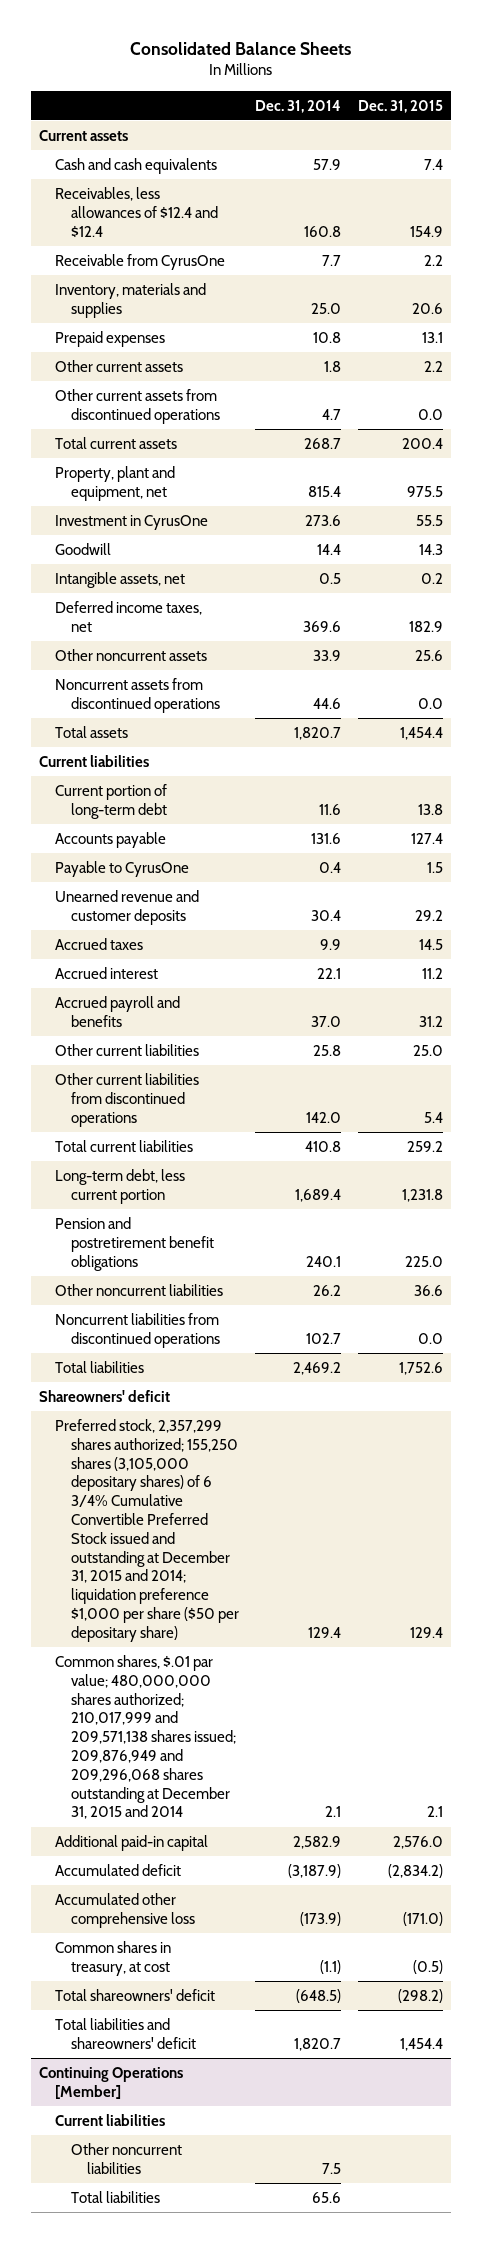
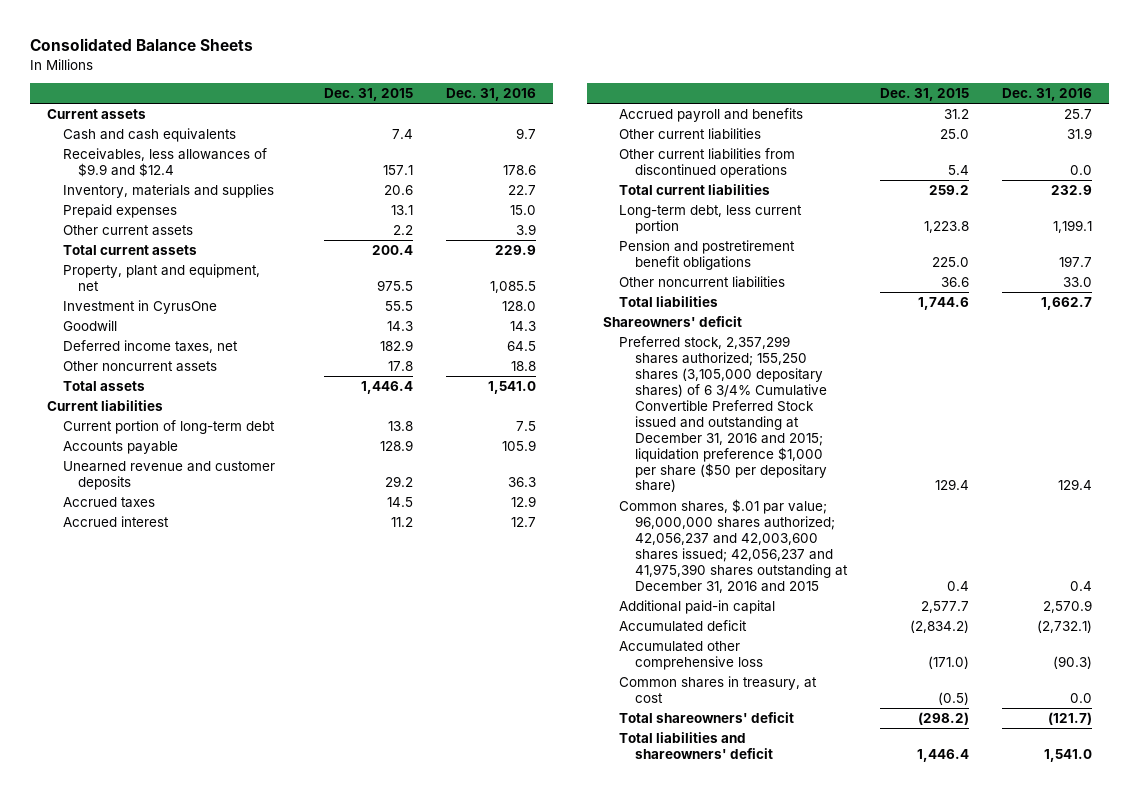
[255,99,342,113] Dec. 31, 2014 -> none
none -> [446,88,537,102] Dec. 31, 2016
[55,254,226,271] Receivable from CyrusOne -> none
[55,187,219,238] Receivables, less allowances of $12.4 and $12.4 -> [62,148,267,177] Receivables, less allowances of $9.9 and $12.4
[409,225,443,237] 154.9 -> [382,164,413,175] 157.1
[55,389,221,424] Other current assets from discontinued operations -> none
[55,572,186,589] Intangible assets, net -> none
[55,678,221,713] Noncurrent assets from discontinued operations -> none
[414,650,443,662] 25.6 -> [387,361,413,372] 17.8
[399,727,443,741] 1,454.4 -> [360,381,413,395] 1,446.4
[55,861,190,878] Payable to CyrusOne -> none
[410,833,443,845] 127.4 -> [379,440,413,452] 128.9
[401,1188,443,1202] 1,231.8 -> [924,220,970,233] 1,223.8
[55,1313,221,1348] Noncurrent liabilities from discontinued operations -> none
[398,1362,443,1376] 1,752.6 -> [918,297,970,311] 1,744.6
[55,1419,240,1642] Preferred stock, 2,357,299 shares authorized; 155,250 shares (3,105,000 depositary shares) of 6 3/4% Cumulative Convertible Preferred Stock issued and outstanding at December 31, 2015 and 2014; liquidation preference $1,000 per share ($50 per depositary share) -> [619,336,827,493] Preferred stock, 2,357,299 shares authorized; 155,250 shares (3,105,000 depositary shares) of 6 3/4% Cumulative Convertible Preferred Stock issued and outstanding at December 31, 2016 and 2015; liquidation preference $1,000 per share ($50 per depositary share)
[55,1655,237,1820] Common shares, $.01 par value; 480,000,000 shares authorized; 210,017,999 and 209,571,138 shares issued; 209,876,949 and 209,296,068 shares outstanding at December 31, 2015 and 2014 -> [619,499,848,593] Common shares, $.01 par value; 96,000,000 shares authorized; 42,056,237 and 42,003,600 shares issued; 42,056,237 and 41,975,390 shares outstanding at December 31, 2016 and 2015
[426,1806,443,1818] 2.1 -> [947,580,970,591] 0.4
[392,1836,443,1850] 2,576.0 -> [921,601,970,614] 2,577.7
[39,2067,184,2099] Continuing Operations [Member] -> none
[55,2114,166,2127] Current liabilities -> none
[71,2143,183,2174] Other noncurrent liabilities -> none
[71,2191,161,2204] Total liabilities -> none
[399,2037,443,2051] 1,454.4 -> [917,748,970,762] 1,446.4

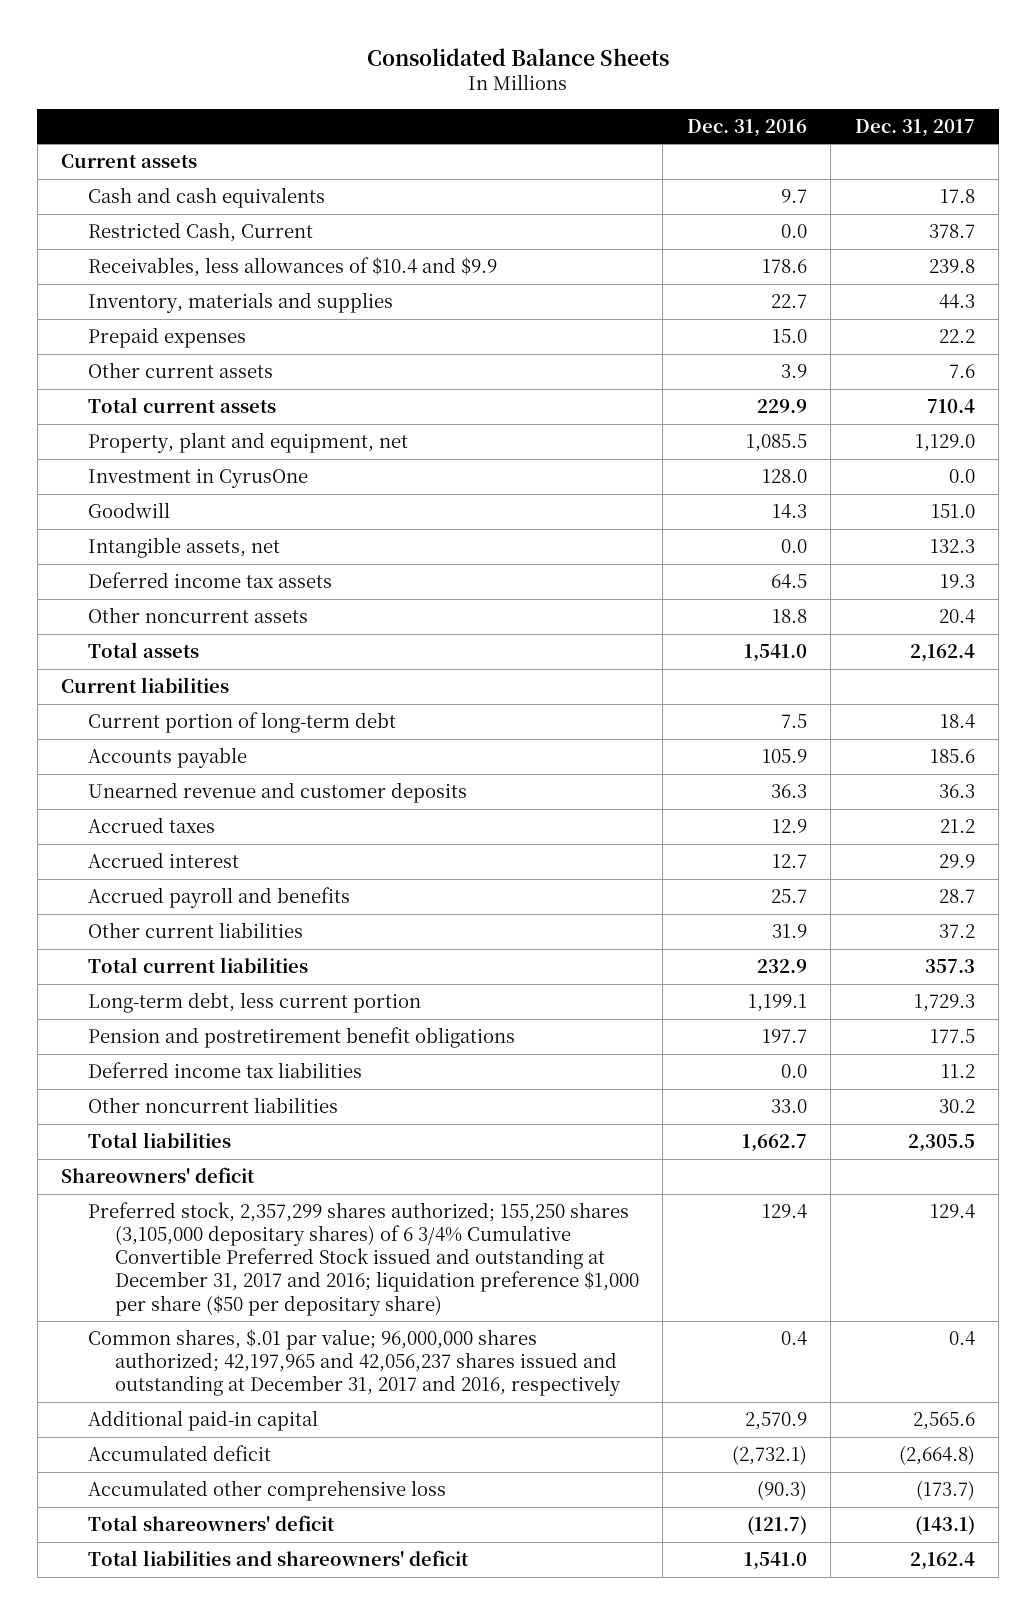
[323,88,413,102] Dec. 31, 2015 -> none
none -> [854,118,975,137] Dec. 31, 2017
none -> [88,222,314,243] Restricted Cash, Current
[62,148,267,177] Receivables, less allowances of $9.9 and $12.4 -> [88,257,498,278] Receivables, less allowances of $10.4 and $9.9
none -> [88,537,281,559] Intangible assets, net
[62,340,238,354] Deferred income taxes, net -> [88,572,333,589] Deferred income tax assets
[619,148,796,178] Other current liabilities from discontinued operations -> none
none -> [88,1062,363,1079] Deferred income tax liabilities
[619,336,827,493] Preferred stock, 2,357,299 shares authorized; 155,250 shares (3,105,000 depositary shares) of 6 3/4% Cumulative Convertible Preferred Stock issued and outstanding at December 31, 2016 and 2015; liquidation preference $1,000 per share ($50 per depositary share) -> [88,1202,639,1316] Preferred stock, 2,357,299 shares authorized; 155,250 shares (3,105,000 depositary shares) of 6 3/4% Cumulative Convertible Preferred Stock issued and outstanding at December 31, 2017 and 2016; liquidation preference $1,000 per share ($50 per depositary share)
[619,499,848,593] Common shares, $.01 par value; 96,000,000 shares authorized; 42,056,237 and 42,003,600 shares issued; 42,056,237 and 41,975,390 shares outstanding at December 31, 2016 and 2015 -> [88,1329,621,1397] Common shares, $.01 par value; 96,000,000 shares authorized; 42,197,965 and 42,056,237 shares issued and outstanding at December 31, 2017 and 2016, respectively
[619,676,818,703] Common shares in treasury, at cost -> none

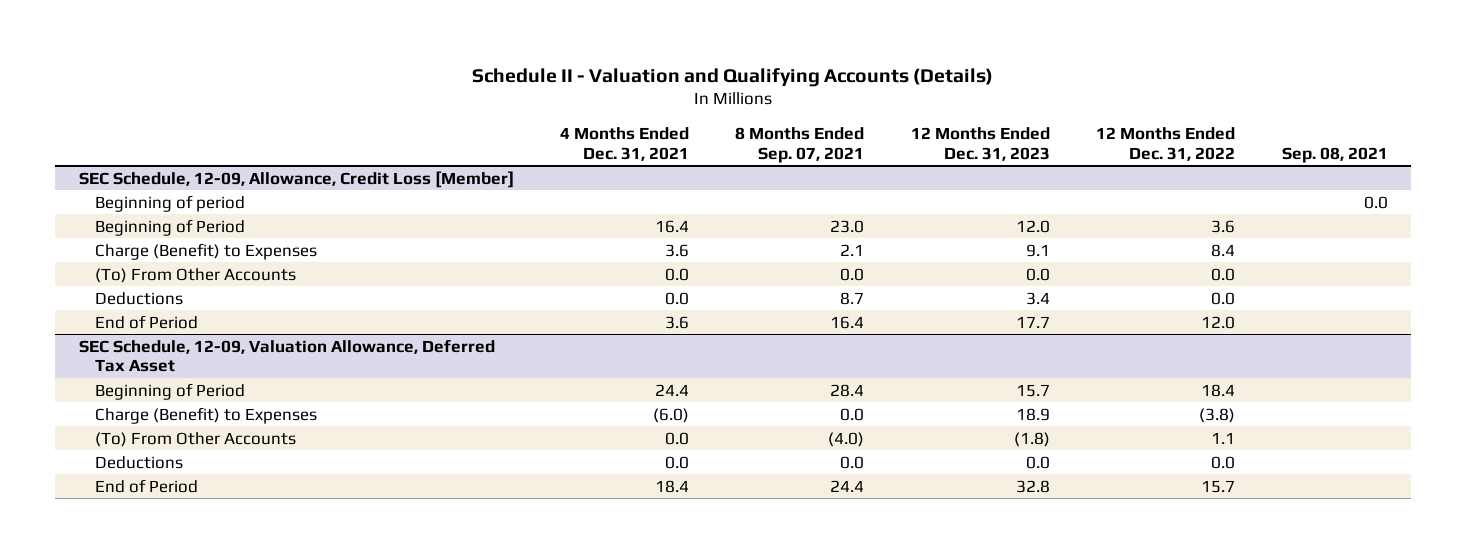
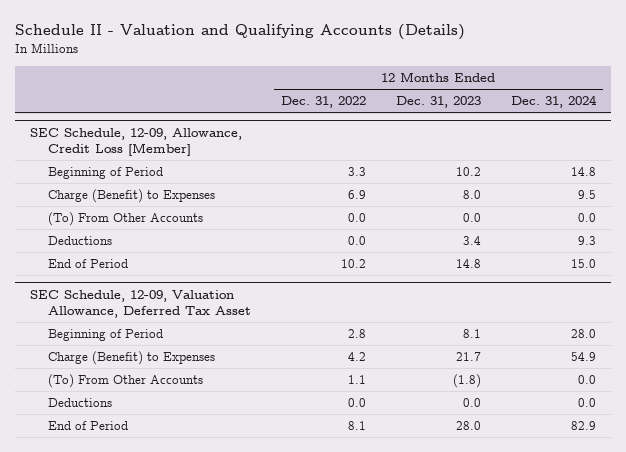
[560,126,690,161] 4 Months Ended Dec. 31, 2021 -> none
[735,126,865,163] 8 Months Ended Sep. 07, 2021 -> none
[1281,146,1388,163] Sep. 08, 2021 -> none
none -> [510,95,597,109] Dec. 31, 2024
[95,194,246,212] Beginning of period -> none
[1015,219,1050,233] 12.0 -> [455,167,481,177] 10.2
[1211,219,1236,233] 3.6 -> [348,167,367,177] 3.3
[1025,243,1050,257] 9.1 -> [462,190,481,200] 8.0
[1211,243,1236,257] 8.4 -> [348,190,367,200] 6.9
[1015,315,1050,328] 17.7 -> [455,259,481,269] 14.8
[1201,315,1236,329] 12.0 -> [341,259,367,269] 10.2
[1015,383,1050,397] 15.7 -> [462,329,481,339] 8.1
[1201,383,1236,397] 18.4 -> [348,329,367,339] 2.8
[1015,407,1050,421] 18.9 -> [455,352,481,362] 21.7
[1199,407,1236,423] (3.8) -> [348,352,367,362] 4.2
[1015,479,1050,493] 32.8 -> [455,421,481,431] 28.0
[1201,479,1236,493] 15.7 -> [348,421,367,431] 8.1

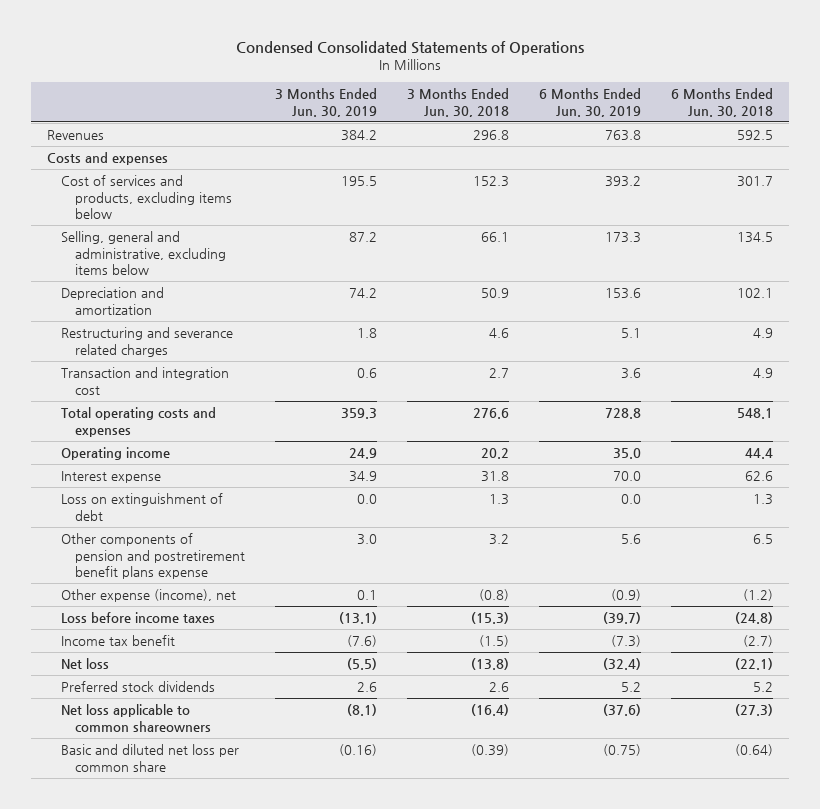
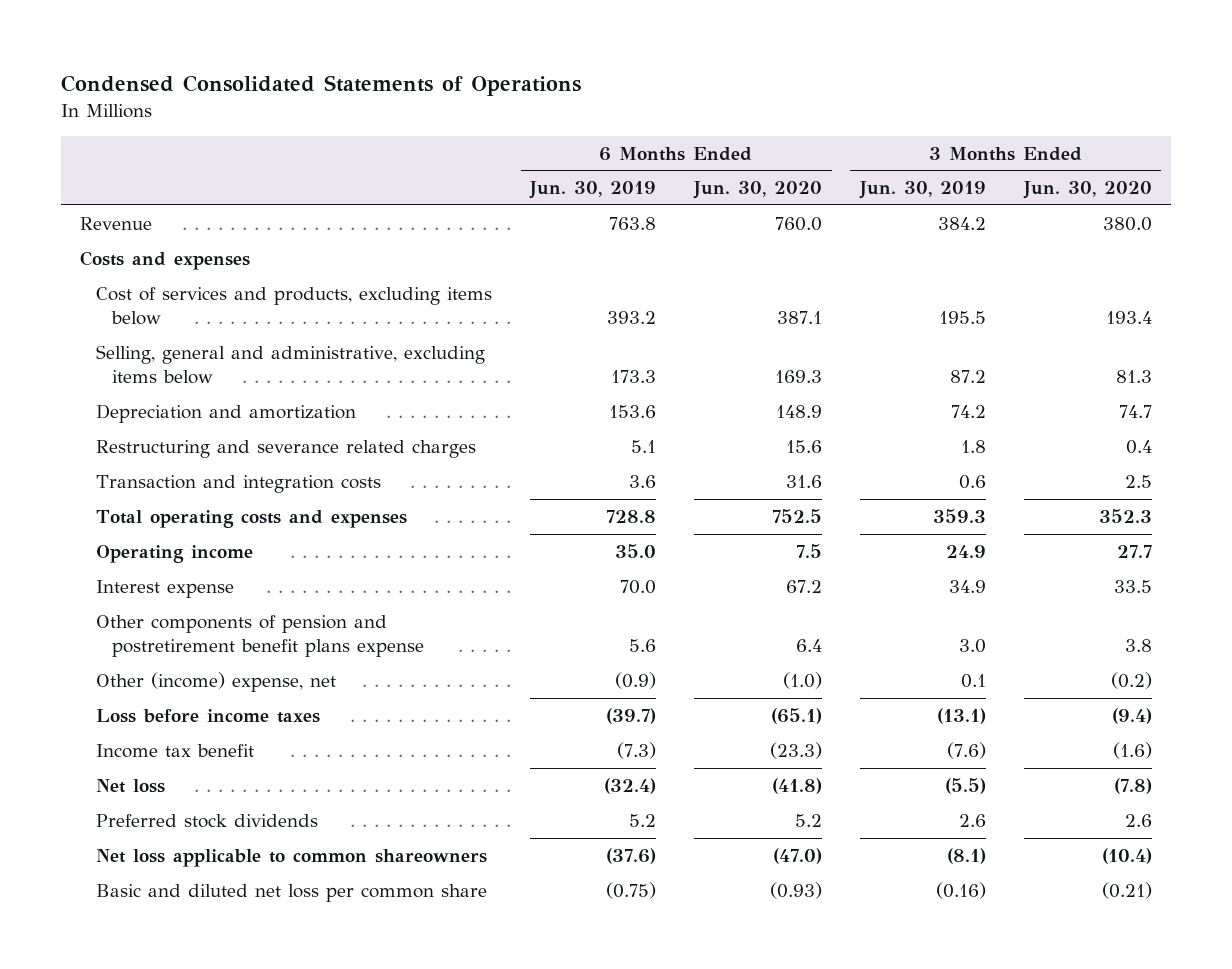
[407,88,510,117] 3 Months Ended Jun. 30, 2018 -> none
[671,88,774,117] 6 Months Ended Jun. 30, 2018 -> none
none -> [693,181,823,200] Jun. 30, 2020
none -> [1022,181,1152,200] Jun. 30, 2020
[46,130,104,141] Revenues -> [80,216,153,230] Revenue
[60,367,229,395] Transaction and integration cost -> [96,474,382,493] Transaction and integration costs
[60,493,223,521] Loss on extinguishment of debt -> none
[60,589,236,603] Other expense (income), net -> [96,671,337,692] Other (income) expense, net

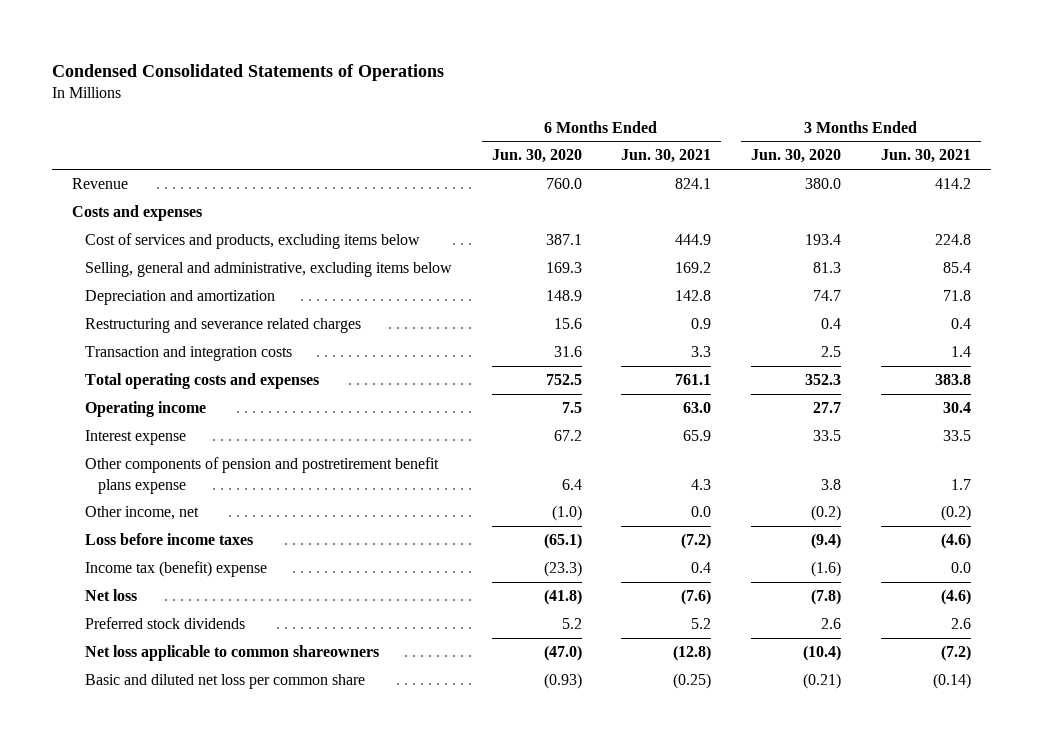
[529,181,657,200] Jun. 30, 2019 -> none
[858,181,986,200] Jun. 30, 2019 -> none
none -> [621,149,712,164] Jun. 30, 2021
none -> [881,149,972,164] Jun. 30, 2021
[96,671,337,692] Other (income) expense, net -> [84,505,199,520] Other income, net
[96,743,255,758] Income tax benefit -> [84,560,267,577] Income tax (benefit) expense

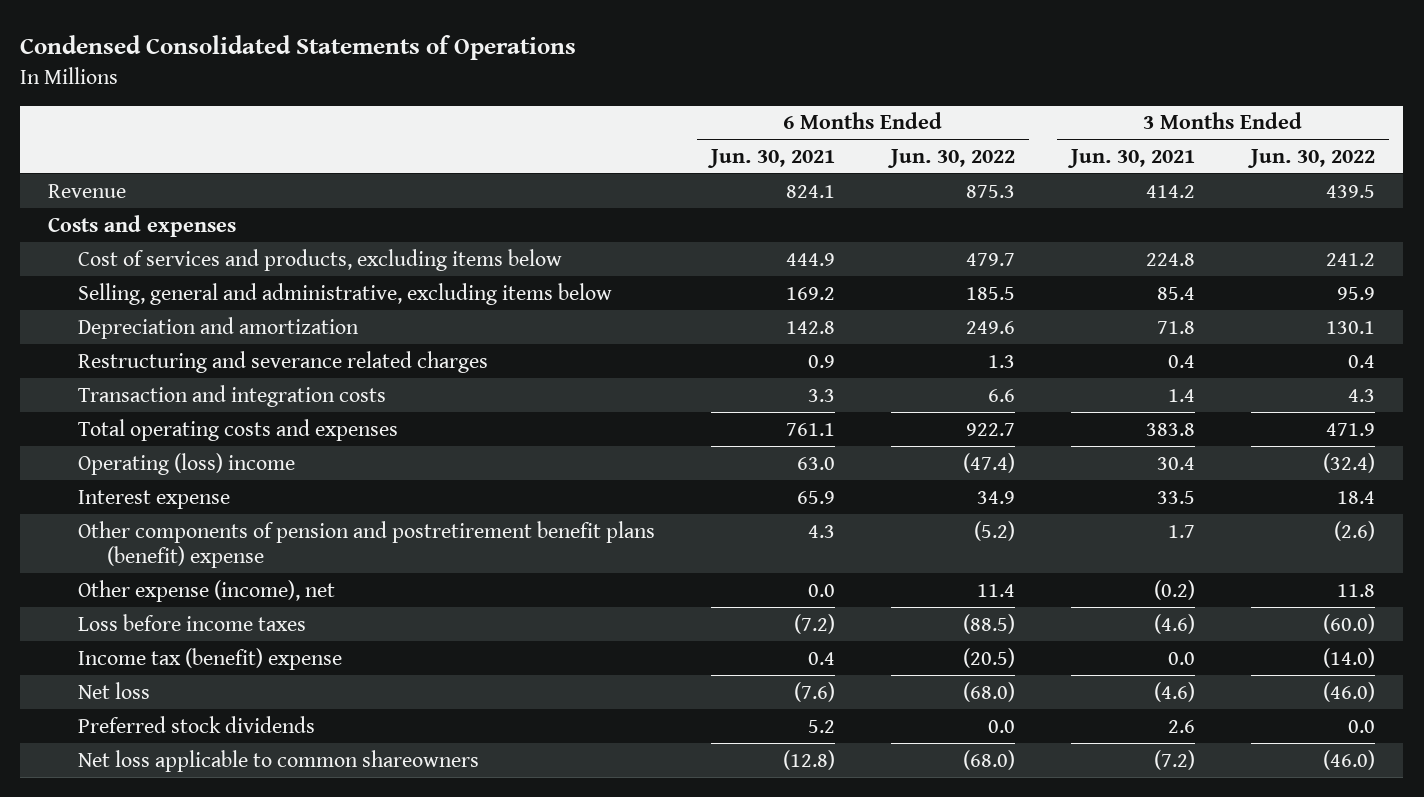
[491,149,582,164] Jun. 30, 2020 -> none
[751,149,842,164] Jun. 30, 2020 -> none
none -> [886,148,1015,168] Jun. 30, 2022
none -> [1247,148,1376,168] Jun. 30, 2022
[84,400,206,417] Operating income -> [77,452,295,475] Operating (loss) income
[84,456,439,494] Other components of pension and postretirement benefit plans expense -> [77,520,655,568] Other components of pension and postretirement benefit plans (benefit) expense
[84,505,199,520] Other income, net -> [77,579,335,602] Other expense (income), net
[84,673,365,689] Basic and diluted net loss per common share -> none

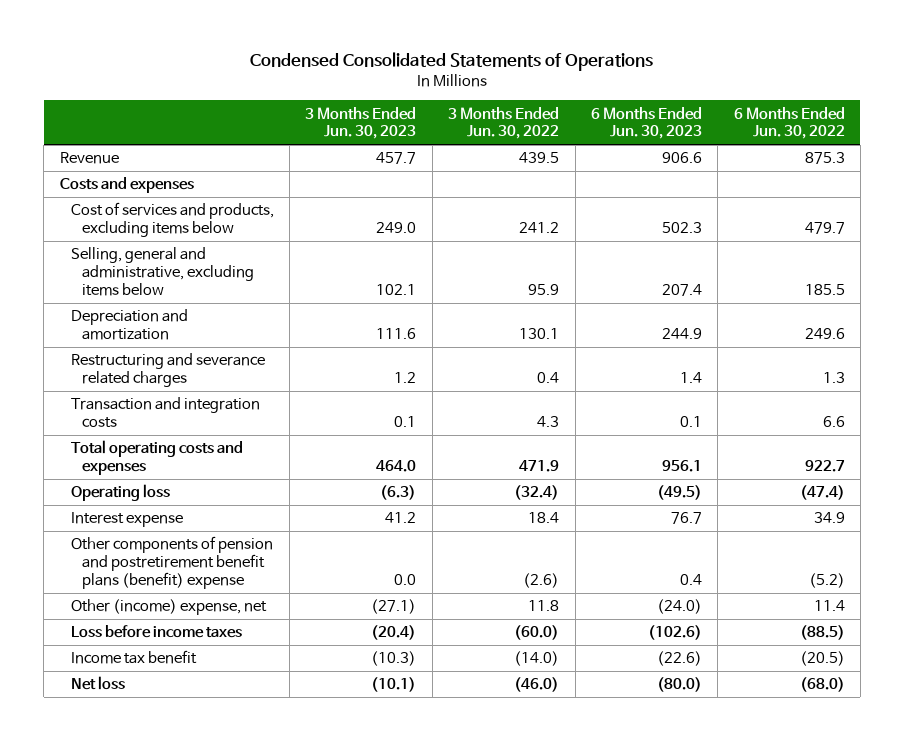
[706,148,835,168] Jun. 30, 2021 -> none
[1067,148,1196,168] Jun. 30, 2021 -> none
none -> [305,106,417,140] 3 Months Ended Jun. 30, 2023
none -> [590,106,702,140] 6 Months Ended Jun. 30, 2023
[77,452,295,475] Operating (loss) income -> [70,484,170,502] Operating loss
[77,579,335,602] Other expense (income), net -> [70,599,267,616] Other (income) expense, net
[77,647,342,670] Income tax (benefit) expense -> [70,650,197,665] Income tax benefit
[77,715,315,733] Preferred stock dividends -> none
[77,749,479,772] Net loss applicable to common shareowners -> none

